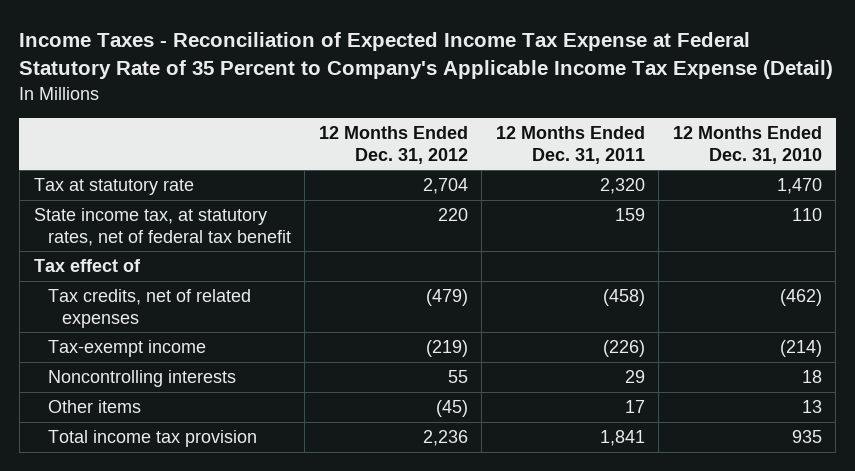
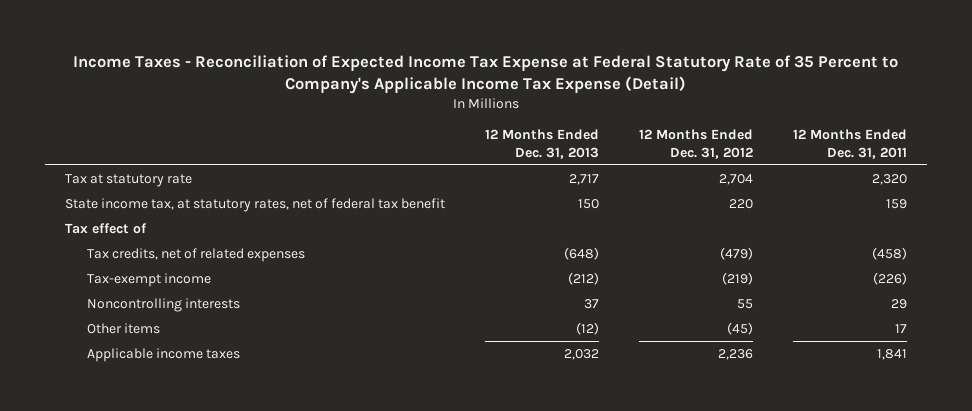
[672,125,822,164] 12 Months Ended Dec. 31, 2010 -> none
none -> [484,129,599,159] 12 Months Ended Dec. 31, 2013
[47,429,257,447] Total income tax provision -> [87,348,241,363] Applicable income taxes

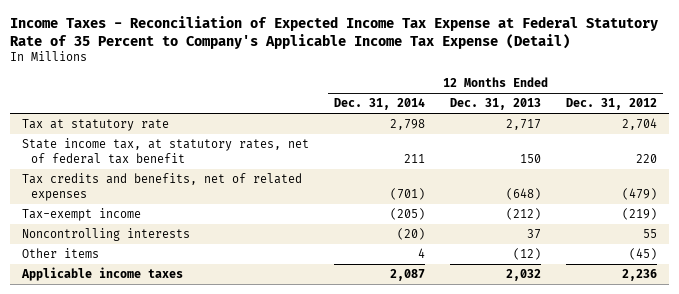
[793,129,908,159] 12 Months Ended Dec. 31, 2011 -> none
none -> [334,98,426,111] Dec. 31, 2014
[64,223,147,235] Tax effect of -> none
[87,248,306,263] Tax credits, net of related expenses -> [22,173,303,201] Tax credits and benefits, net of related expenses

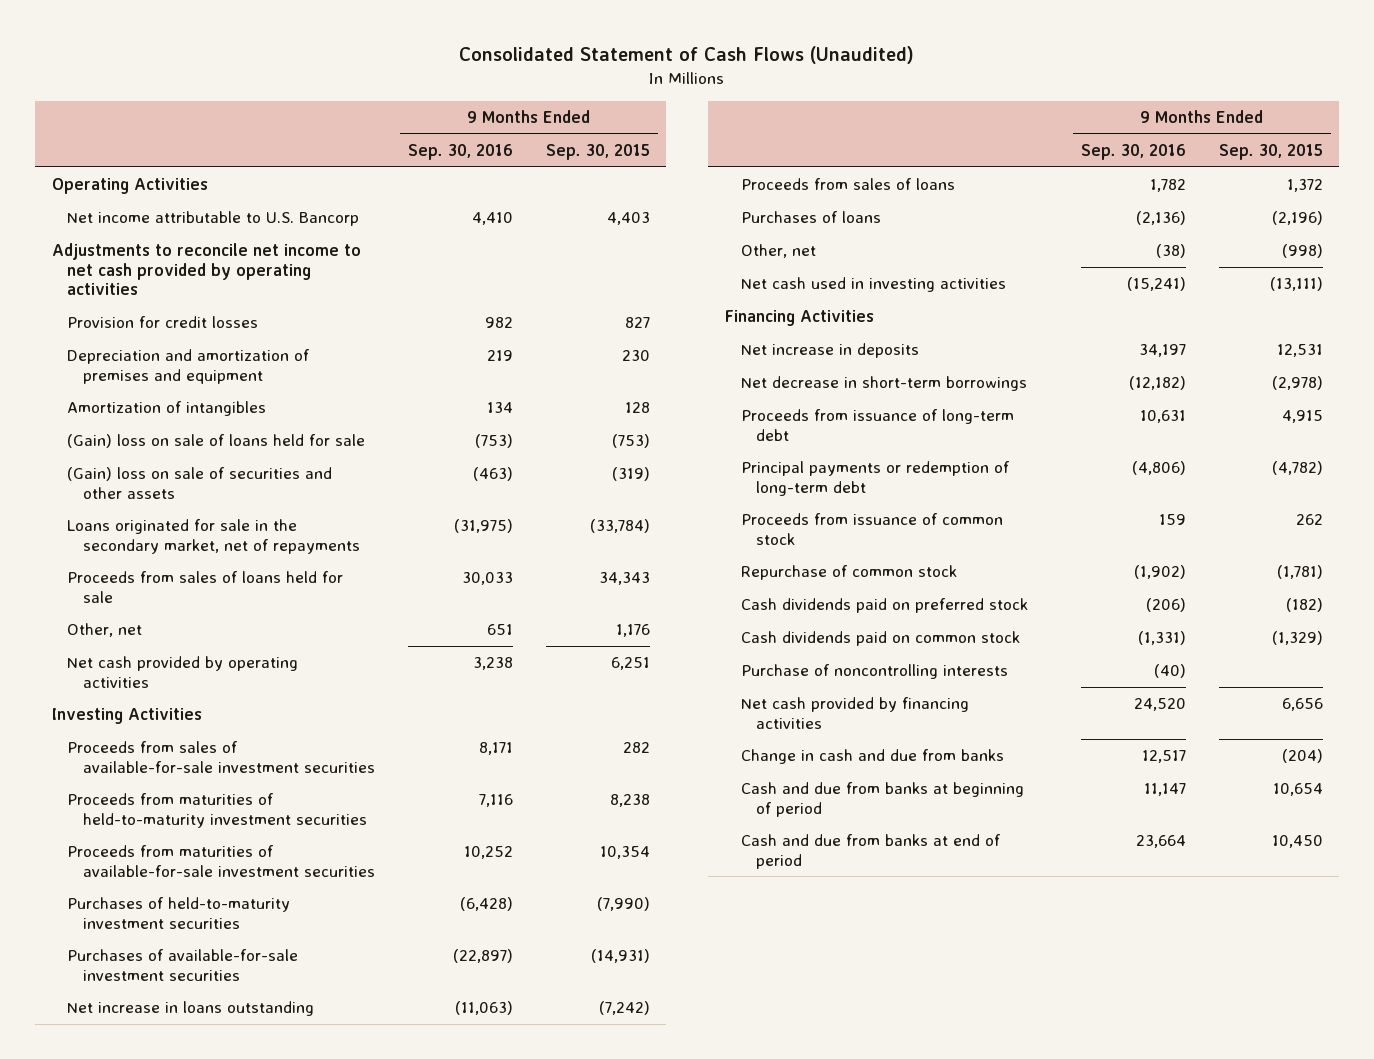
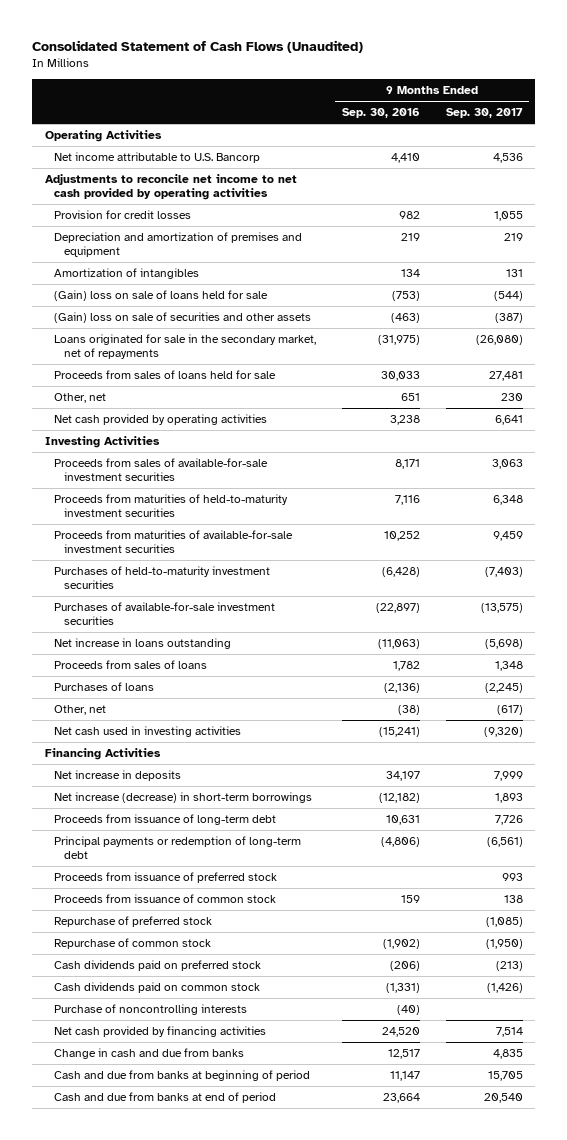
[545,143,650,160] Sep. 30, 2015 -> none
none -> [445,108,523,119] Sep. 30, 2017
[740,376,1027,392] Net decrease in short-term borrowings -> [54,792,313,804] Net increase (decrease) in short-term borrowings
none -> [54,872,278,884] Proceeds from issuance of preferred stock
none -> [54,916,213,928] Repurchase of preferred stock

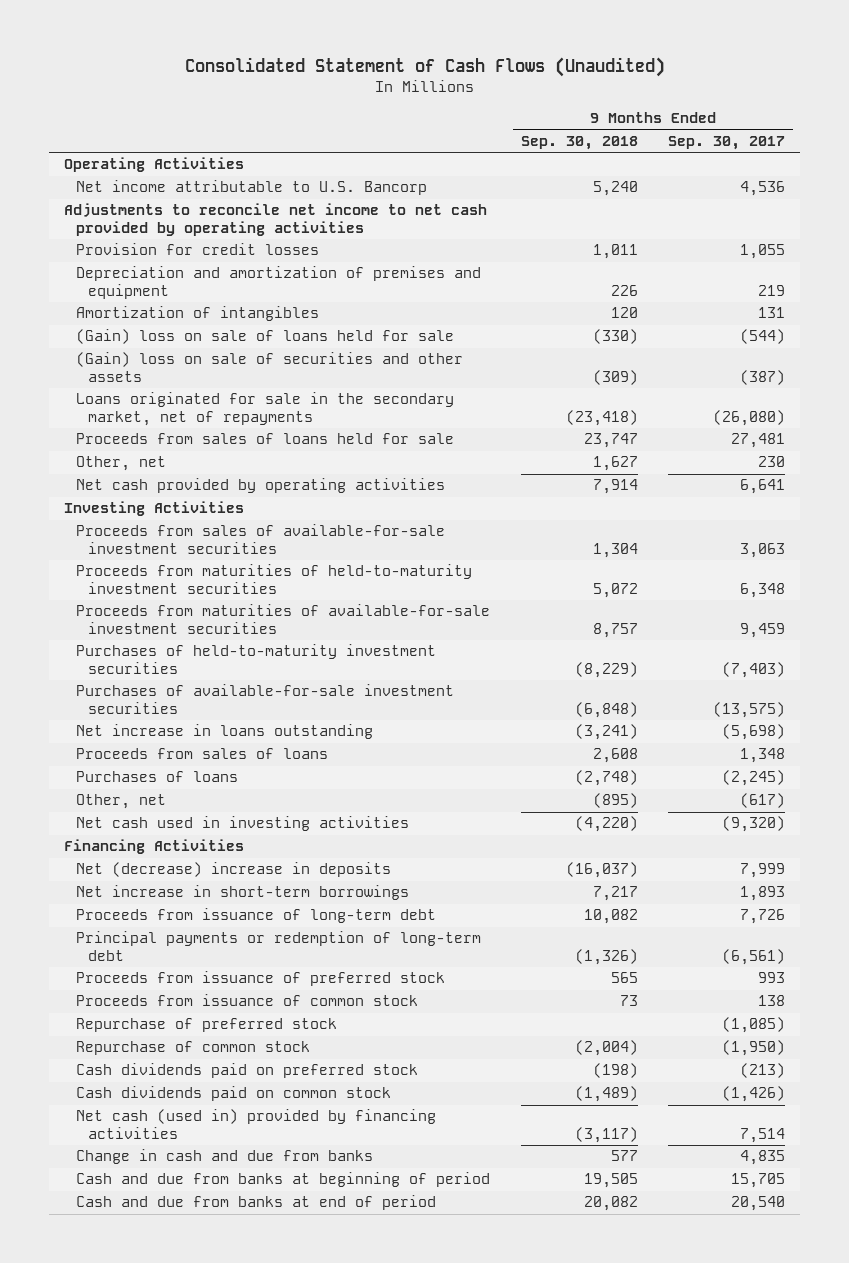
[341,108,420,119] Sep. 30, 2016 -> none
none -> [520,135,638,150] Sep. 30, 2018
[54,770,182,782] Net increase in deposits -> [76,862,392,878] Net (decrease) increase in deposits
[54,792,313,804] Net increase (decrease) in short-term borrowings -> [76,885,410,901] Net increase in short-term borrowings
[54,1004,248,1016] Purchase of noncontrolling interests -> none
[54,1026,267,1038] Net cash provided by financing activities -> [76,1109,437,1139] Net cash (used in) provided by financing activities

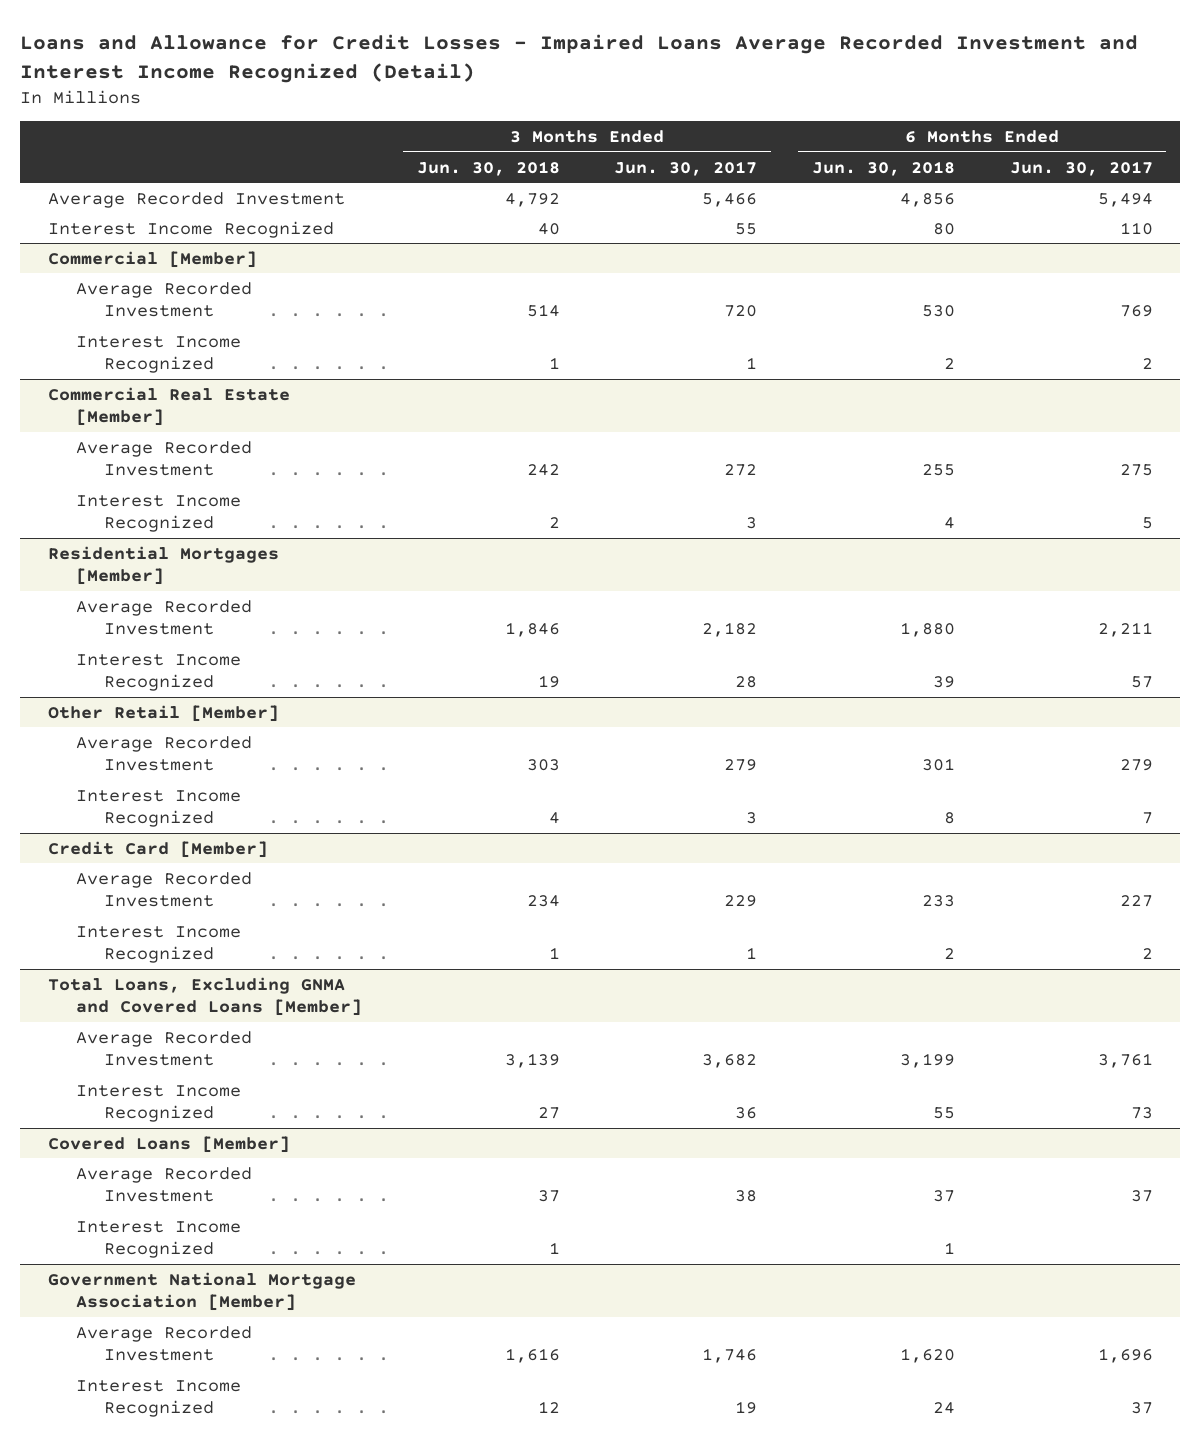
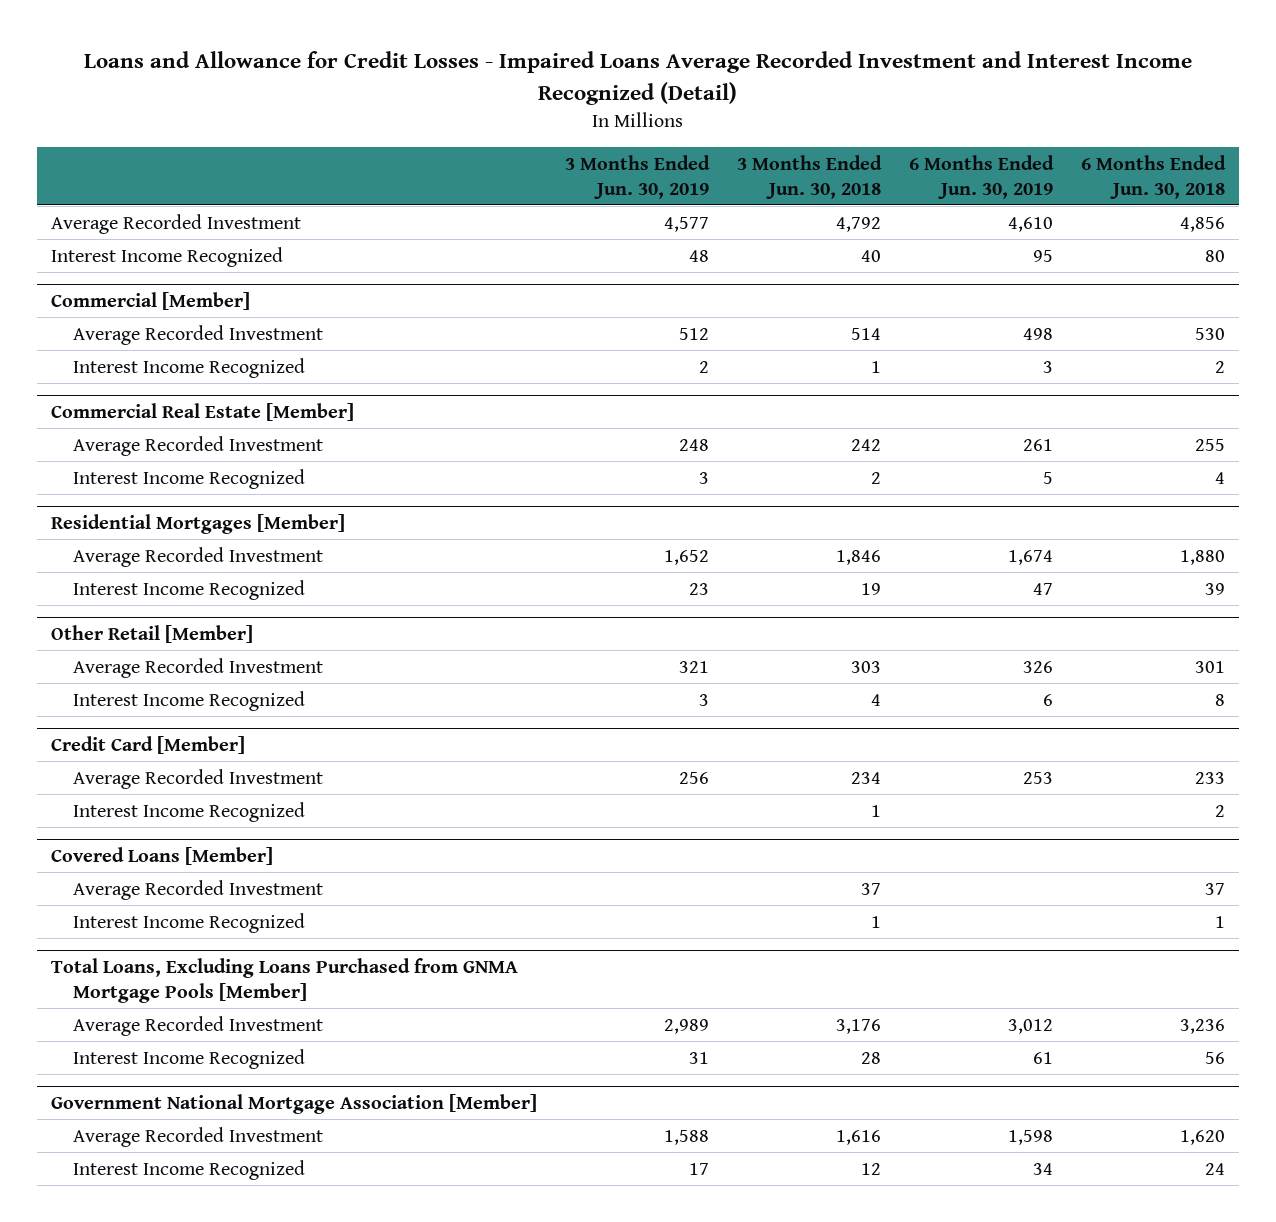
[614,160,758,176] Jun. 30, 2017 -> none
[1009,160,1153,176] Jun. 30, 2017 -> none
none -> [565,154,711,199] 3 Months Ended Jun. 30, 2019
none -> [909,154,1055,199] 6 Months Ended Jun. 30, 2019
[47,976,362,1017] Total Loans, Excluding GNMA and Covered Loans [Member] -> none
[75,1030,252,1067] Average Recorded Investment -> none
[75,1084,241,1123] Interest Income Recognized -> none
none -> [50,958,518,1004] Total Loans, Excluding Loans Purchased from GNMA Mortgage Pools [Member]
none -> [72,1015,323,1036] Average Recorded Investment
none -> [72,1048,305,1069] Interest Income Recognized

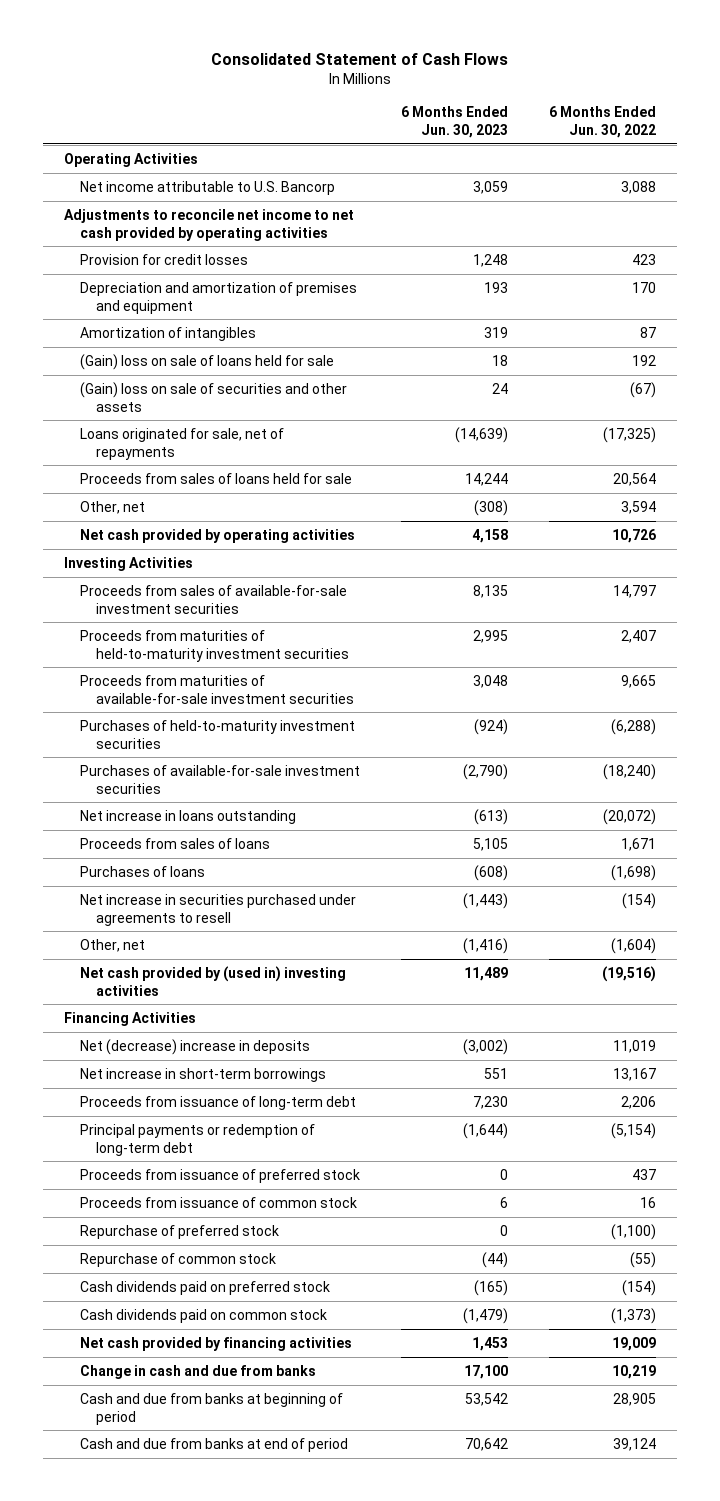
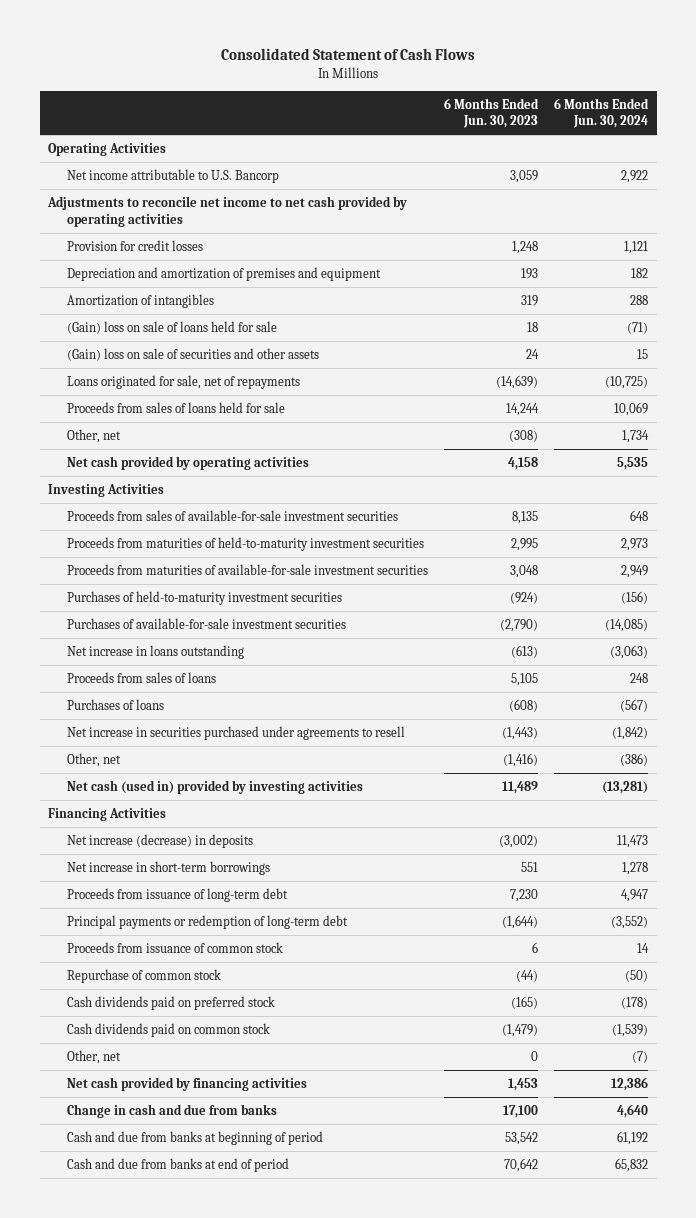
[549,105,657,138] 6 Months Ended Jun. 30, 2022 -> none
none -> [554,97,650,129] 6 Months Ended Jun. 30, 2024
[79,965,346,996] Net cash provided by (used in) investing activities -> [67,779,364,794] Net cash (used in) provided by investing activities
[79,1038,310,1055] Net (decrease) increase in deposits -> [67,833,254,848] Net increase (decrease) in deposits
[79,1168,360,1183] Proceeds from issuance of preferred stock -> none
[79,1224,279,1239] Repurchase of preferred stock -> none
none -> [67,1049,122,1064] Other, net

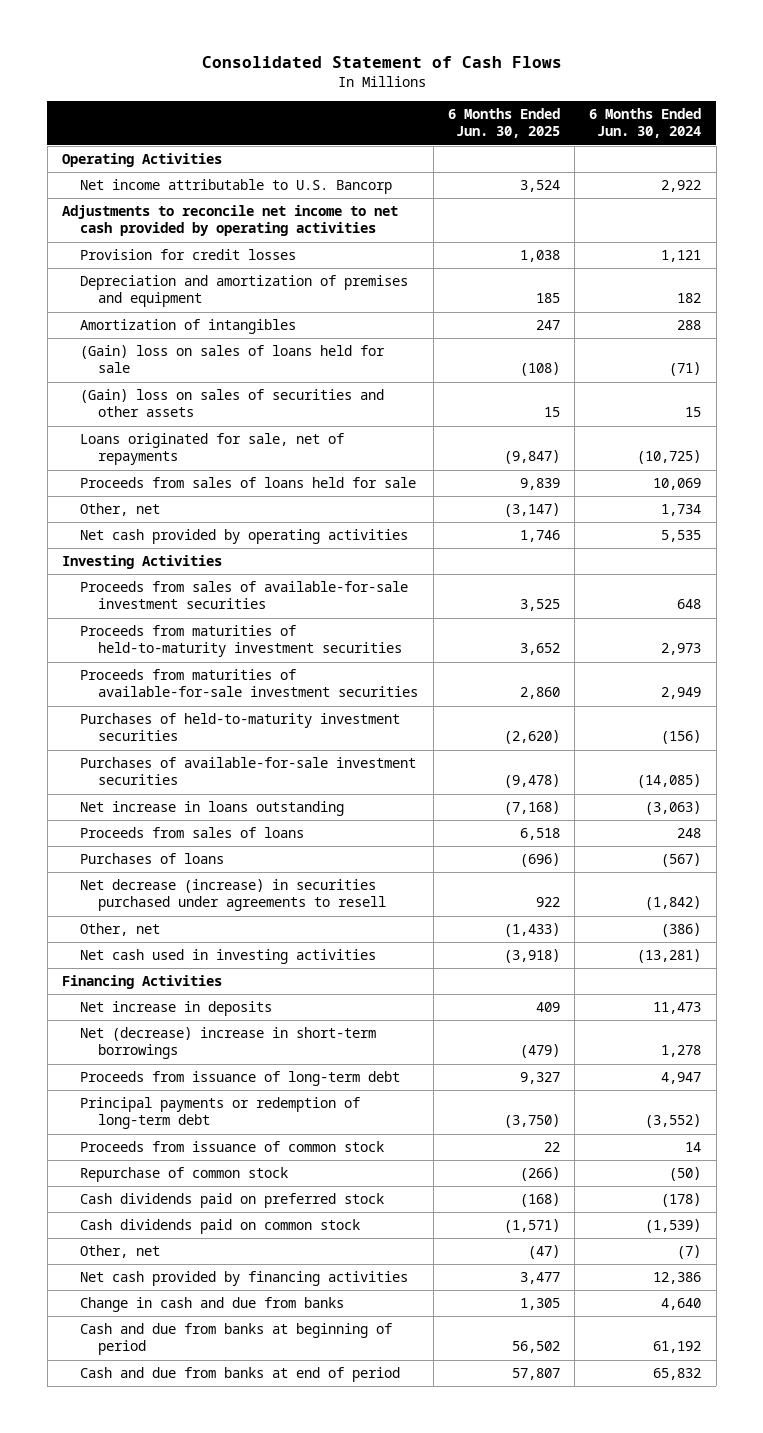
[444,97,540,129] 6 Months Ended Jun. 30, 2023 -> none
none -> [447,108,560,139] 6 Months Ended Jun. 30, 2025
[67,320,278,334] (Gain) loss on sale of loans held for sale -> [80,345,386,374] (Gain) loss on sales of loans held for sale
[67,347,320,361] (Gain) loss on sale of securities and other assets -> [80,389,385,418] (Gain) loss on sales of securities and other assets
[67,725,406,740] Net increase in securities purchased under agreements to resell -> [80,879,387,912] Net decrease (increase) in securities purchased under agreements to resell
[67,779,364,794] Net cash (used in) provided by investing activities -> [80,949,377,965] Net cash used in investing activities
[67,833,254,848] Net increase (decrease) in deposits -> [80,1001,273,1017] Net increase in deposits
[67,860,271,875] Net increase in short-term borrowings -> [80,1027,377,1060] Net (decrease) increase in short-term borrowings

